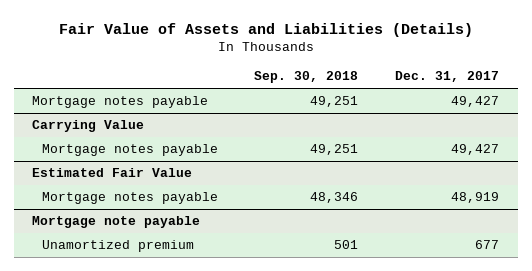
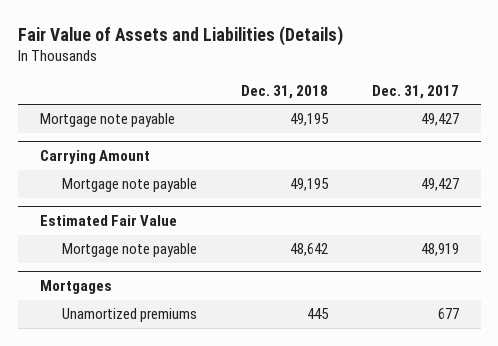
[254,71,359,84] Sep. 30, 2018 -> none
none -> [240,84,328,99] Dec. 31, 2018
[32,96,209,109] Mortgage notes payable -> [39,113,175,128] Mortgage note payable
[32,120,145,133] Carrying Value -> [39,150,150,165] Carrying Amount
[41,144,218,157] Mortgage notes payable -> [62,178,198,193] Mortgage note payable
[41,192,218,205] Mortgage notes payable -> [62,243,198,258] Mortgage note payable
[32,216,201,229] Mortgage note payable -> [39,280,112,295] Mortgages
[41,240,194,253] Unamortized premium -> [62,308,198,323] Unamortized premiums

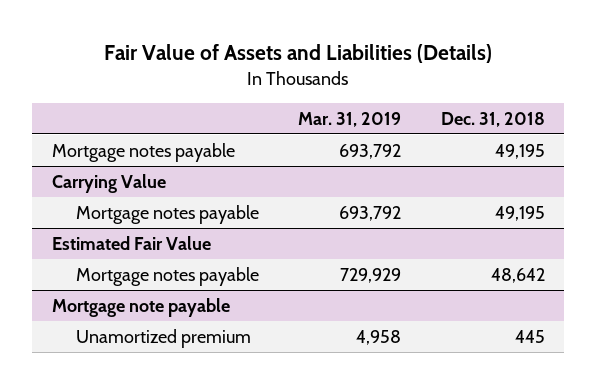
[371,84,459,99] Dec. 31, 2017 -> none
none -> [298,111,402,127] Mar. 31, 2019
[39,113,175,128] Mortgage note payable -> [52,142,236,162] Mortgage notes payable
[39,150,150,165] Carrying Amount -> [52,173,167,193] Carrying Value
[62,178,198,193] Mortgage note payable -> [75,204,259,224] Mortgage notes payable
[62,243,198,258] Mortgage note payable -> [75,266,259,286] Mortgage notes payable
[39,280,112,295] Mortgages -> [52,297,231,317] Mortgage note payable
[62,308,198,323] Unamortized premiums -> [75,328,251,348] Unamortized premium

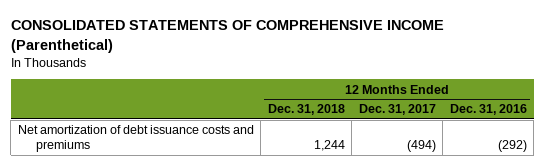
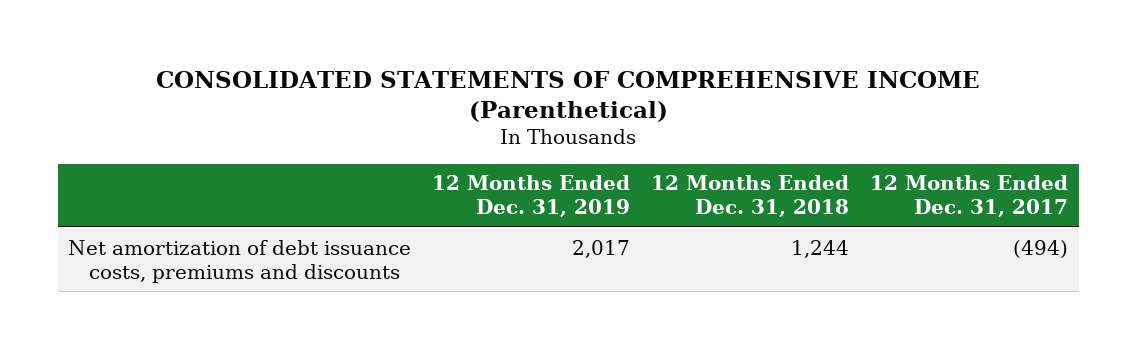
[449,104,527,116] Dec. 31, 2016 -> none
none -> [432,175,631,218] 12 Months Ended Dec. 31, 2019
[17,125,254,153] Net amortization of debt issuance costs and premiums -> [68,239,412,283] Net amortization of debt issuance costs, premiums and discounts

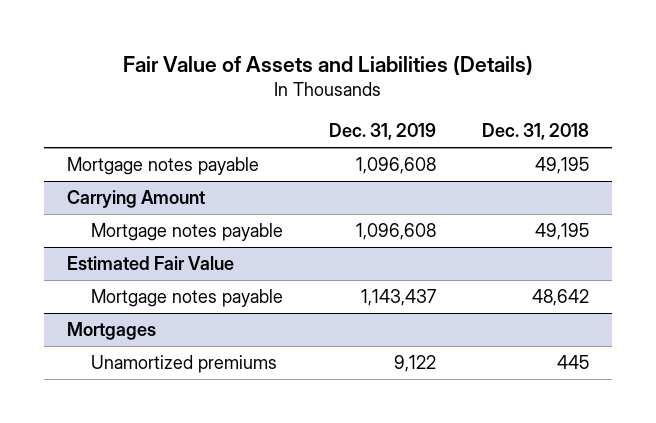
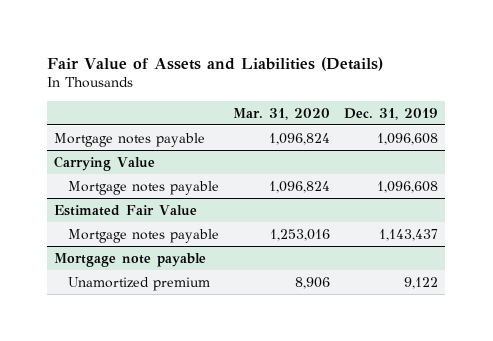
[482,123,590,141] Dec. 31, 2018 -> none
none -> [233,107,331,120] Mar. 31, 2020
[66,190,205,209] Carrying Amount -> [54,155,156,171] Carrying Value
[66,322,156,341] Mortgages -> [54,252,207,267] Mortgage note payable
[91,355,278,374] Unamortized premiums -> [68,276,211,291] Unamortized premium

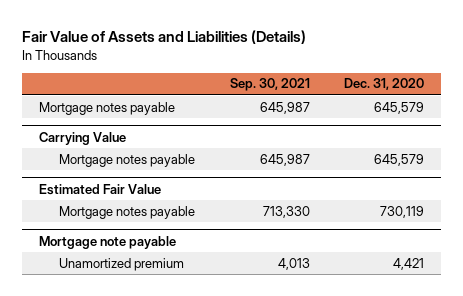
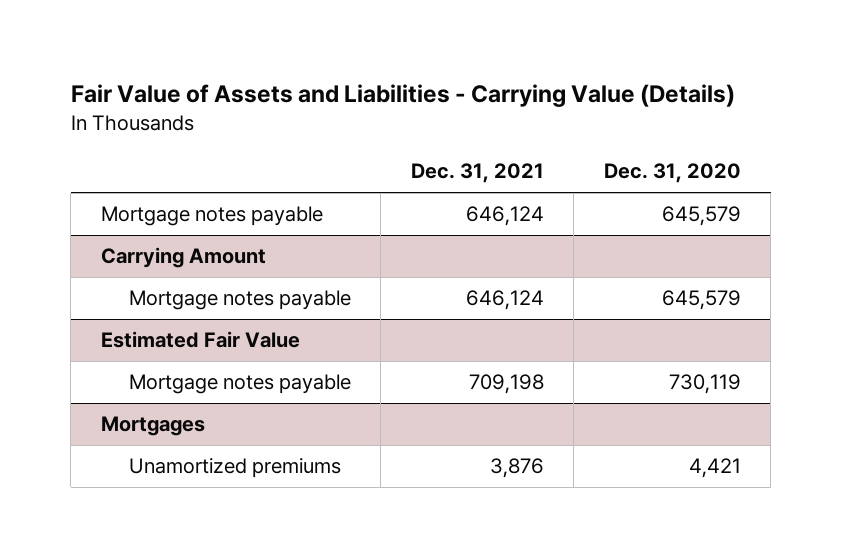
[22,30,307,45] Fair Value of Assets and Liabilities (Details) -> [70,84,735,108] Fair Value of Assets and Liabilities - Carrying Value (Details)
[229,78,310,92] Sep. 30, 2021 -> none
none -> [410,163,544,184] Dec. 31, 2021
[39,131,127,145] Carrying Value -> [100,247,266,269] Carrying Amount
[39,235,177,249] Mortgage note payable -> [100,416,205,437] Mortgages
[59,257,185,271] Unamortized premium -> [129,458,342,479] Unamortized premiums

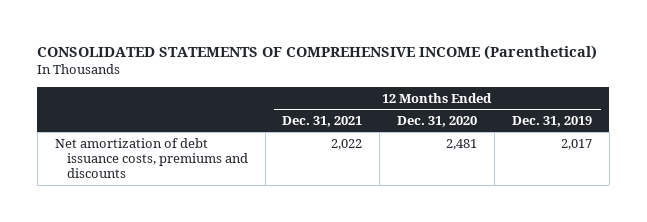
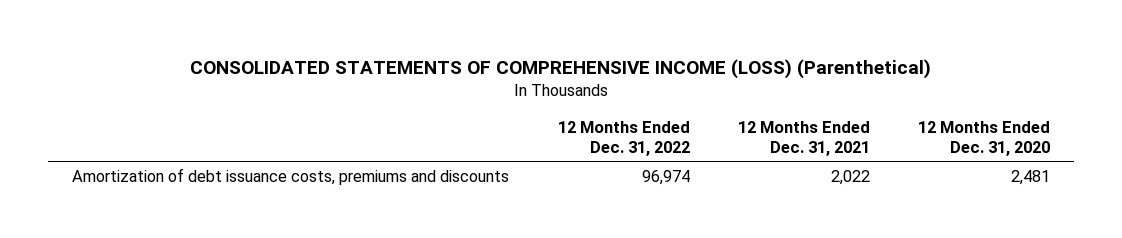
[37,44,598,60] CONSOLIDATED STATEMENTS OF COMPREHENSIVE INCOME (Parenthetical) -> [190,58,932,79] CONSOLIDATED STATEMENTS OF COMPREHENSIVE INCOME (LOSS) (Parenthetical)
[512,115,593,127] Dec. 31, 2019 -> none
none -> [557,120,690,157] 12 Months Ended Dec. 31, 2022
[54,137,248,179] Net amortization of debt issuance costs, premiums and discounts -> [72,167,510,185] Amortization of debt issuance costs, premiums and discounts

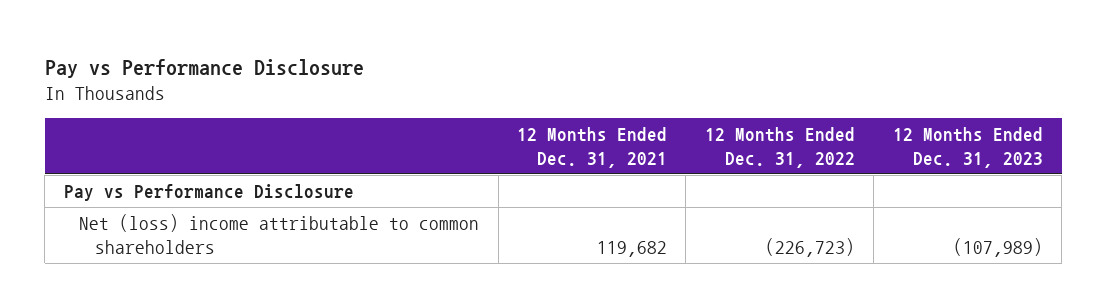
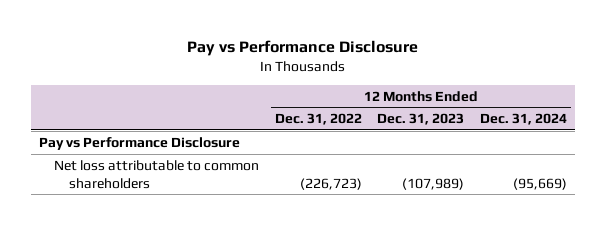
[516,126,667,168] 12 Months Ended Dec. 31, 2021 -> none
none -> [480,113,568,126] Dec. 31, 2024
[79,214,480,254] Net (loss) income attributable to common shareholders -> [54,159,260,189] Net loss attributable to common shareholders

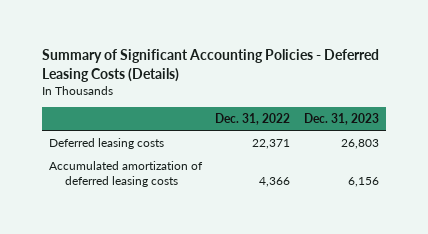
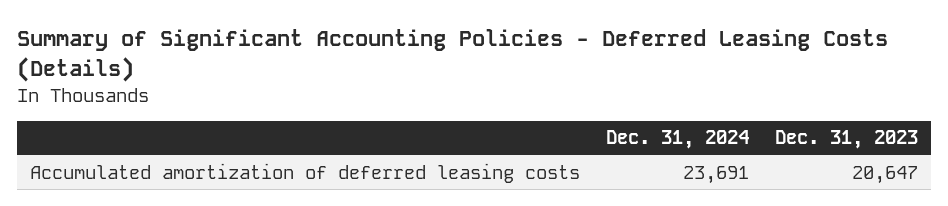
[215,113,291,126] Dec. 31, 2022 -> none
none -> [606,130,750,150] Dec. 31, 2024
[48,137,164,149] Deferred leasing costs -> none
[348,176,380,187] 6,156 -> [852,165,919,184] 20,647

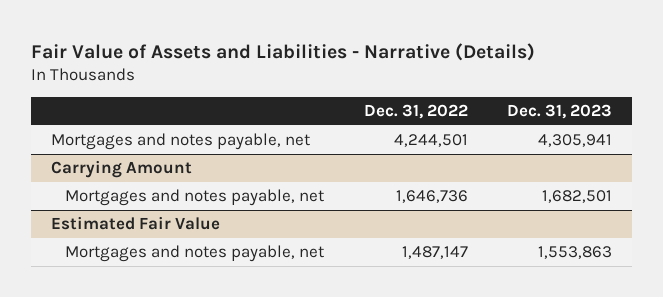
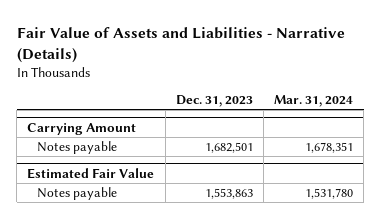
[363,104,468,120] Dec. 31, 2022 -> none
none -> [273,94,353,107] Mar. 31, 2024
[51,133,311,151] Mortgages and notes payable, net -> none
[64,189,324,207] Mortgages and notes payable, net -> [37,140,118,154] Notes payable
[64,245,324,263] Mortgages and notes payable, net -> [37,186,118,200] Notes payable

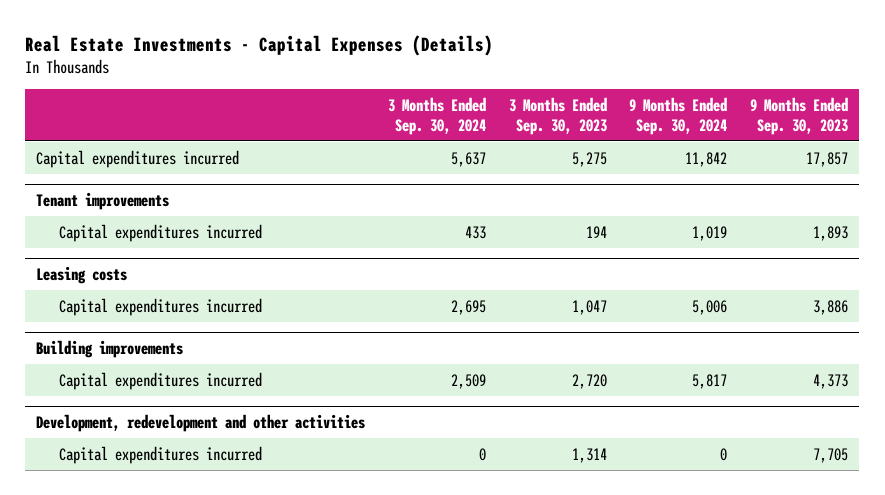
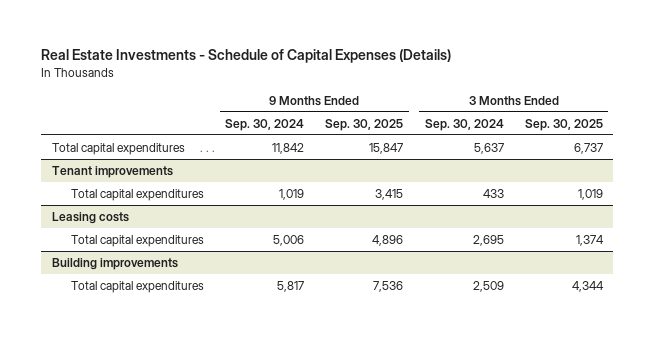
[25,34,494,56] Real Estate Investments - Capital Expenses (Details) -> [41,49,452,64] Real Estate Investments - Schedule of Capital Expenses (Details)
[508,96,607,135] 3 Months Ended Sep. 30, 2023 -> none
[750,96,849,135] 9 Months Ended Sep. 30, 2023 -> none
none -> [325,118,404,131] Sep. 30, 2025
none -> [524,118,603,131] Sep. 30, 2025
[36,149,240,168] Capital expenditures incurred -> [51,142,185,155] Total capital expenditures
[58,223,262,242] Capital expenditures incurred -> [71,188,205,201] Total capital expenditures
[58,297,262,316] Capital expenditures incurred -> [71,234,205,247] Total capital expenditures
[36,413,366,432] Development, redevelopment and other activities -> none
[58,445,262,464] Capital expenditures incurred -> none
[58,371,262,390] Capital expenditures incurred -> [71,280,205,293] Total capital expenditures

